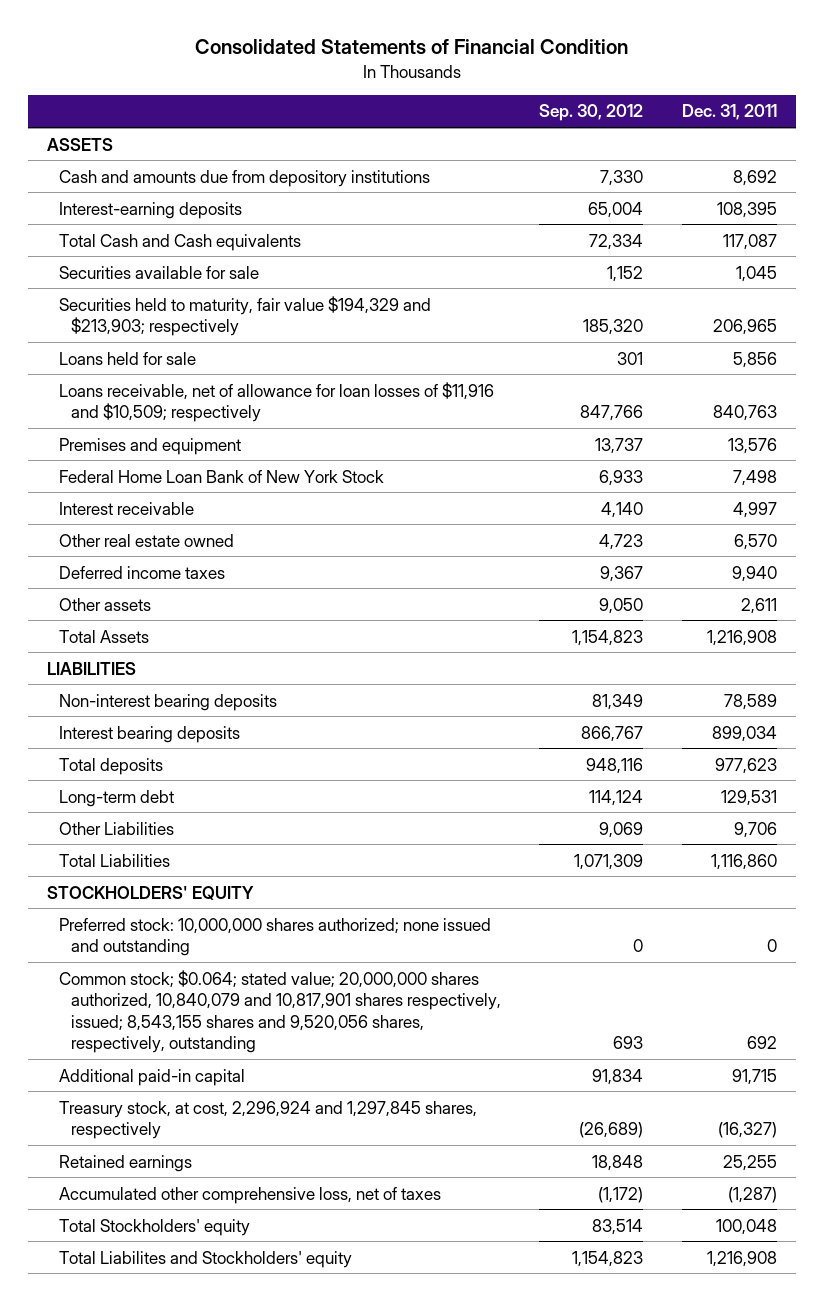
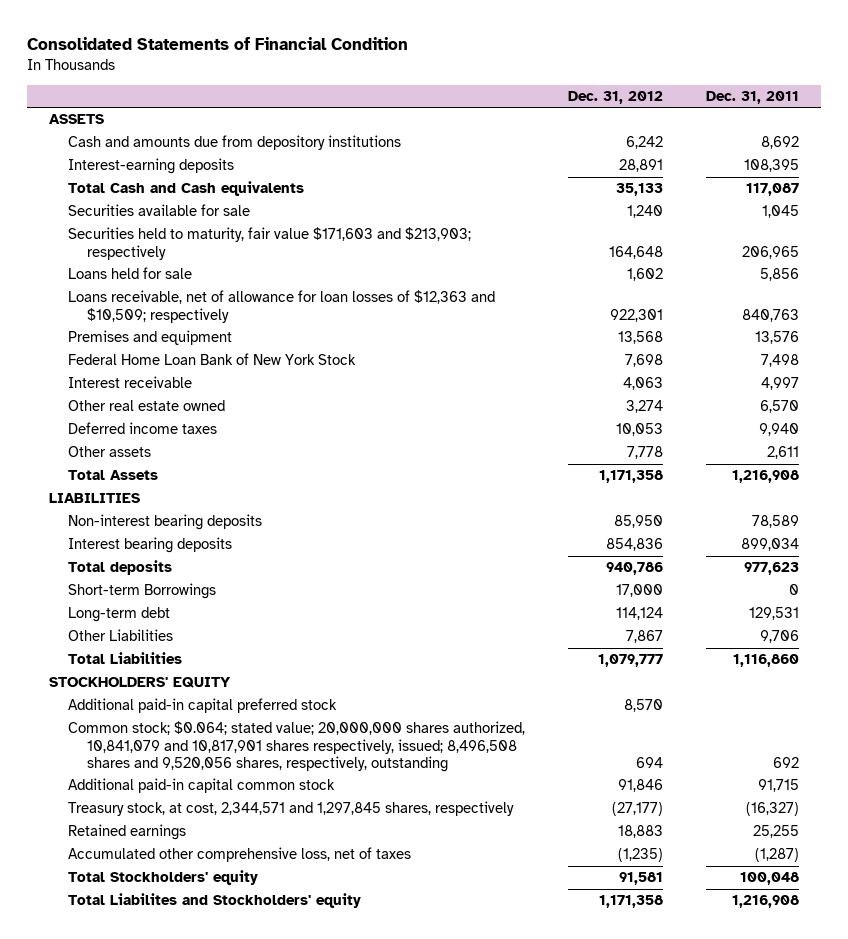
[539,104,644,122] Sep. 30, 2012 -> none
none -> [568,91,664,105] Dec. 31, 2012
[59,295,432,337] Securities held to maturity, fair value $194,329 and $213,903; respectively -> [67,227,471,260] Securities held to maturity, fair value $171,603 and $213,903; respectively
[59,381,495,423] Loans receivable, net of allowance for loan losses of $11,916 and $10,509; respectively -> [67,290,495,323] Loans receivable, net of allowance for loan losses of $12,363 and $10,509; respectively
none -> [67,583,216,600] Short-term Borrowings
[59,917,492,957] Preferred stock: 10,000,000 shares authorized; none issued and outstanding -> none
none -> [67,698,337,714] Additional paid-in capital preferred stock
[59,969,502,1054] Common stock; $0.064; stated value; 20,000,000 shares authorized, 10,840,079 and 10,817,901 shares respectively, issued; 8,543,155 shares and 9,520,056 shares, respectively, outstanding -> [67,721,525,773] Common stock; $0.064; stated value; 20,000,000 shares authorized, 10,841,079 and 10,817,901 shares respectively, issued; 8,496,508 shares and 9,520,056 shares, respectively, outstanding
[59,1068,246,1086] Additional paid-in capital -> [67,778,335,794] Additional paid-in capital common stock
[59,1100,478,1140] Treasury stock, at cost, 2,296,924 and 1,297,845 shares, respectively -> [67,801,514,817] Treasury stock, at cost, 2,344,571 and 1,297,845 shares, respectively

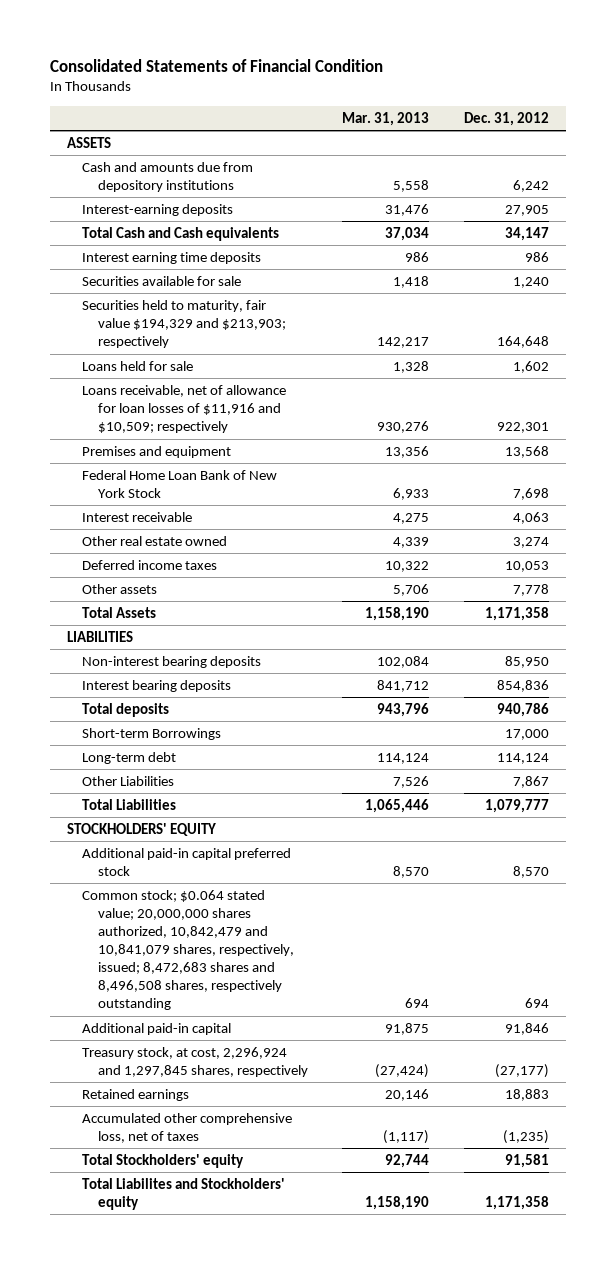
[706,91,800,105] Dec. 31, 2011 -> none
none -> [342,111,430,126] Mar. 31, 2013
[619,159,664,173] 28,891 -> [504,204,549,216] 27,905
[616,183,664,197] 35,133 -> [504,226,549,241] 34,147
none -> [82,251,262,264] Interest earning time deposits
[67,227,471,260] Securities held to maturity, fair value $171,603 and $213,903; respectively -> [82,299,286,349] Securities held to maturity, fair value $194,329 and $213,903; respectively
[67,290,495,323] Loans receivable, net of allowance for loan losses of $12,363 and $10,509; respectively -> [82,384,287,434] Loans receivable, net of allowance for loan losses of $11,916 and $10,509; respectively
[67,721,525,773] Common stock; $0.064; stated value; 20,000,000 shares authorized, 10,841,079 and 10,817,901 shares respectively, issued; 8,496,508 shares and 9,520,056 shares, respectively, outstanding -> [82,889,294,1011] Common stock; $0.064 stated value; 20,000,000 shares authorized, 10,842,479 and 10,841,079 shares, respectively, issued; 8,472,683 shares and 8,496,508 shares, respectively outstanding
[67,778,335,794] Additional paid-in capital common stock -> [82,1022,232,1035] Additional paid-in capital
[67,801,514,817] Treasury stock, at cost, 2,344,571 and 1,297,845 shares, respectively -> [82,1046,308,1077] Treasury stock, at cost, 2,296,924 and 1,297,845 shares, respectively

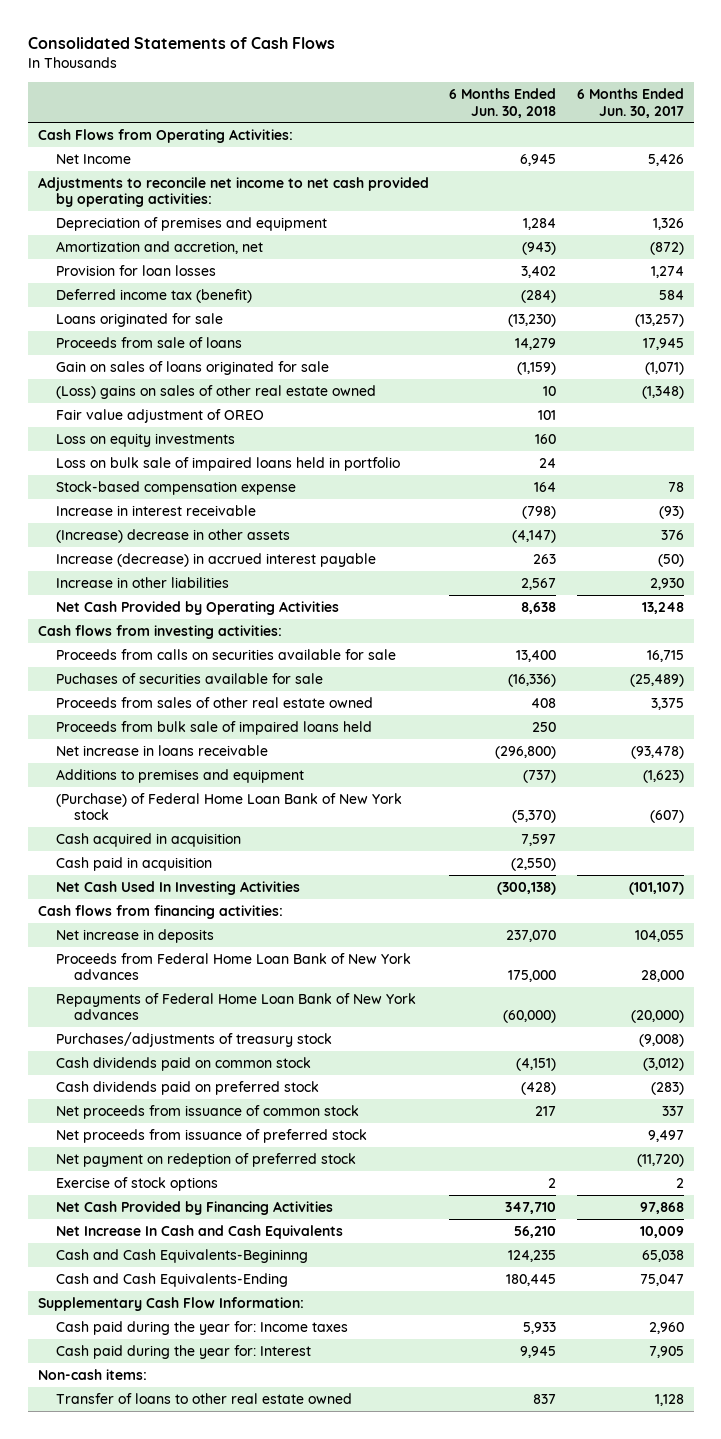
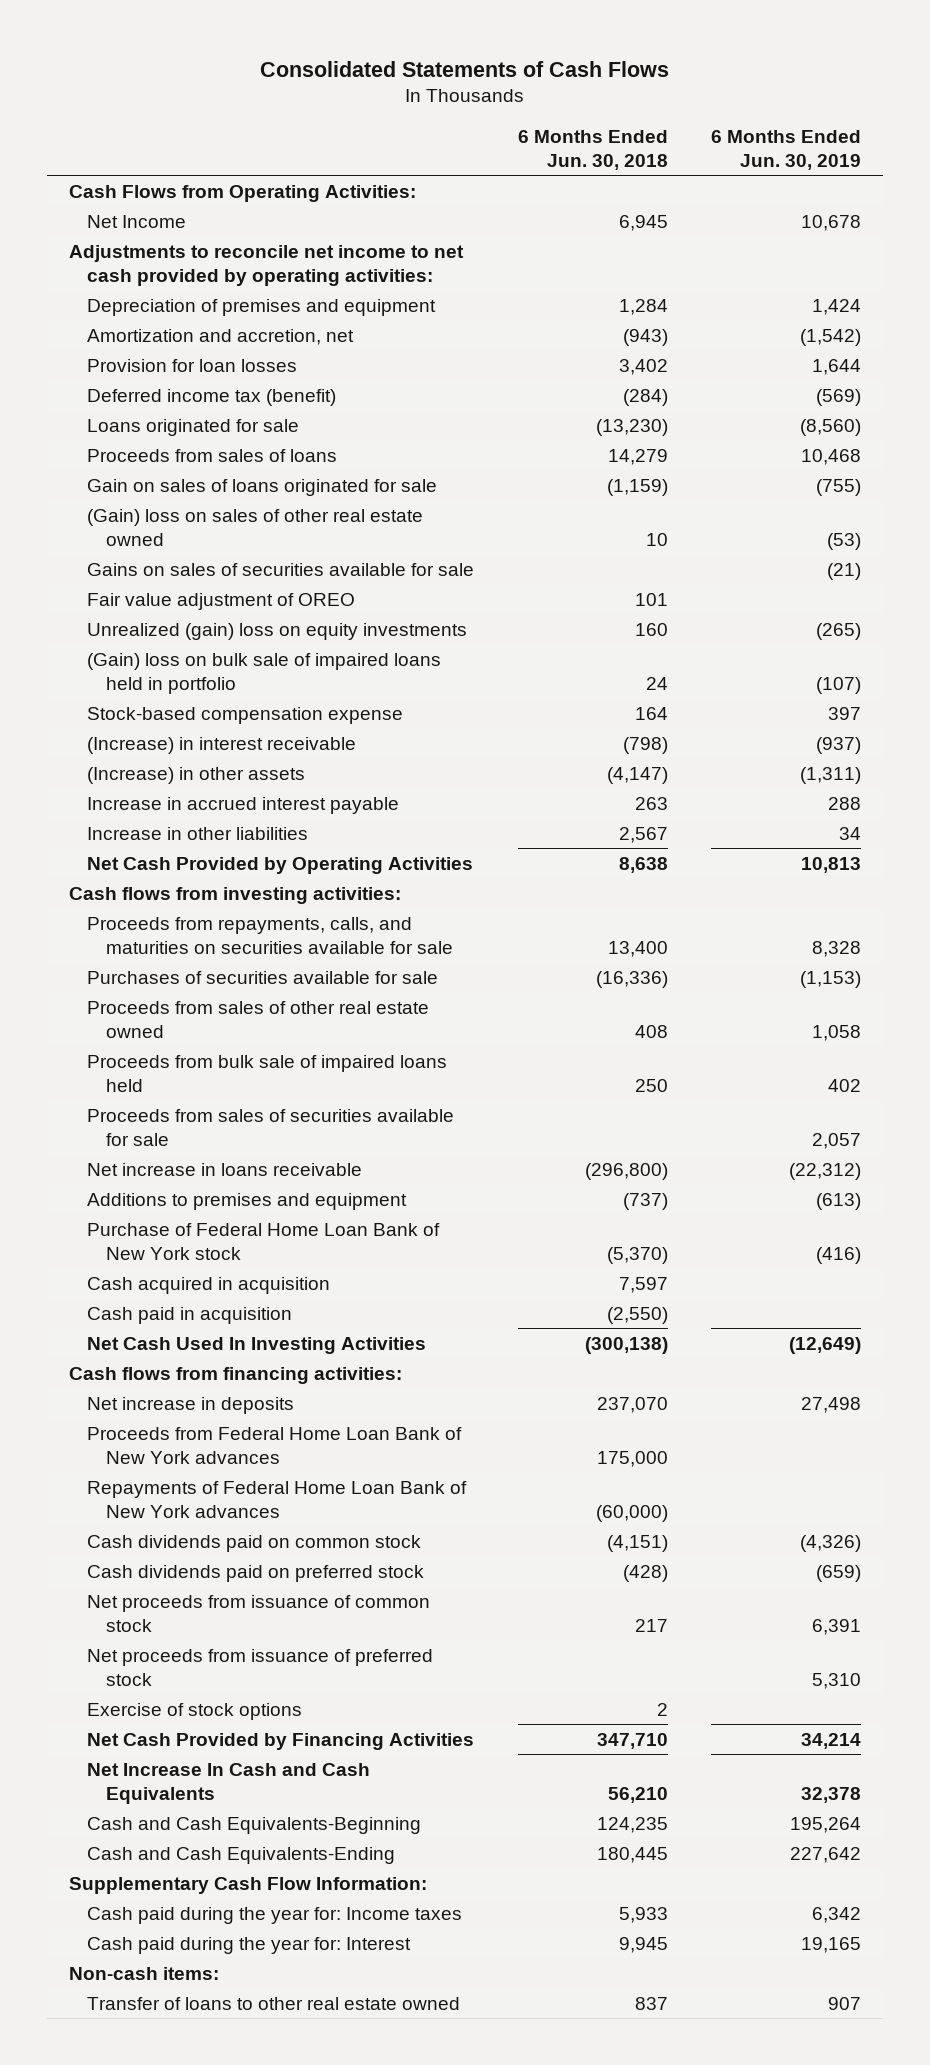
[576,88,684,118] 6 Months Ended Jun. 30, 2017 -> none
none -> [710,129,861,170] 6 Months Ended Jun. 30, 2019
[55,336,242,348] Proceeds from sale of loans -> [87,448,338,462] Proceeds from sales of loans
[55,384,376,399] (Loss) gains on sales of other real estate owned -> [87,508,424,546] (Gain) loss on sales of other real estate owned
none -> [87,562,475,576] Gains on sales of securities available for sale
[55,432,235,447] Loss on equity investments -> [87,622,468,640] Unrealized (gain) loss on equity investments
[55,456,400,471] Loss on bulk sale of impaired loans held in portfolio -> [87,652,442,694] (Gain) loss on bulk sale of impaired loans held in portfolio
[55,504,256,516] Increase in interest receivable -> [87,736,357,754] (Increase) in interest receivable
[55,528,290,543] (Increase) decrease in other assets -> [87,766,306,784] (Increase) in other assets
[55,552,376,567] Increase (decrease) in accrued interest payable -> [87,796,400,814] Increase in accrued interest payable
[55,648,396,660] Proceeds from calls on securities available for sale -> [87,916,454,954] Proceeds from repayments, calls, and maturities on securities available for sale
[55,672,323,684] Puchases of securities available for sale -> [87,970,439,984] Purchases of securities available for sale
none -> [87,1108,455,1146] Proceeds from sales of securities available for sale
[55,792,402,821] (Purchase) of Federal Home Loan Bank of New York stock -> [87,1222,441,1260] Purchase of Federal Home Loan Bank of New York stock
[55,1031,332,1047] Purchases/adjustments of treasury stock -> none
[55,1152,356,1167] Net payment on redeption of preferred stock -> none
[55,1248,308,1263] Cash and Cash Equivalents-Begininng -> [87,1816,422,1834] Cash and Cash Equivalents-Beginning

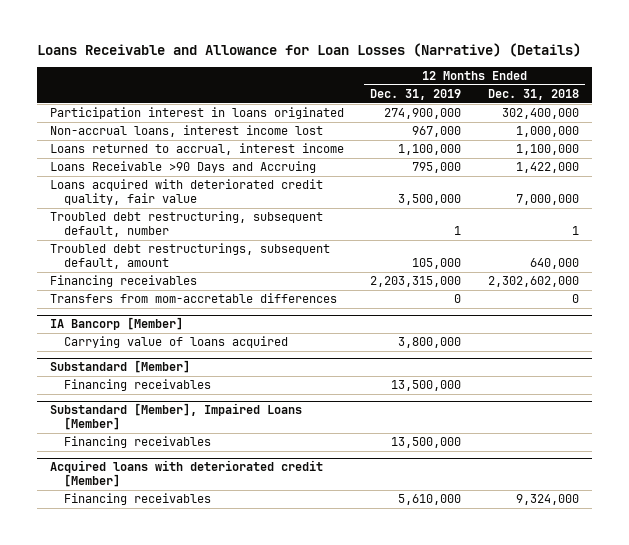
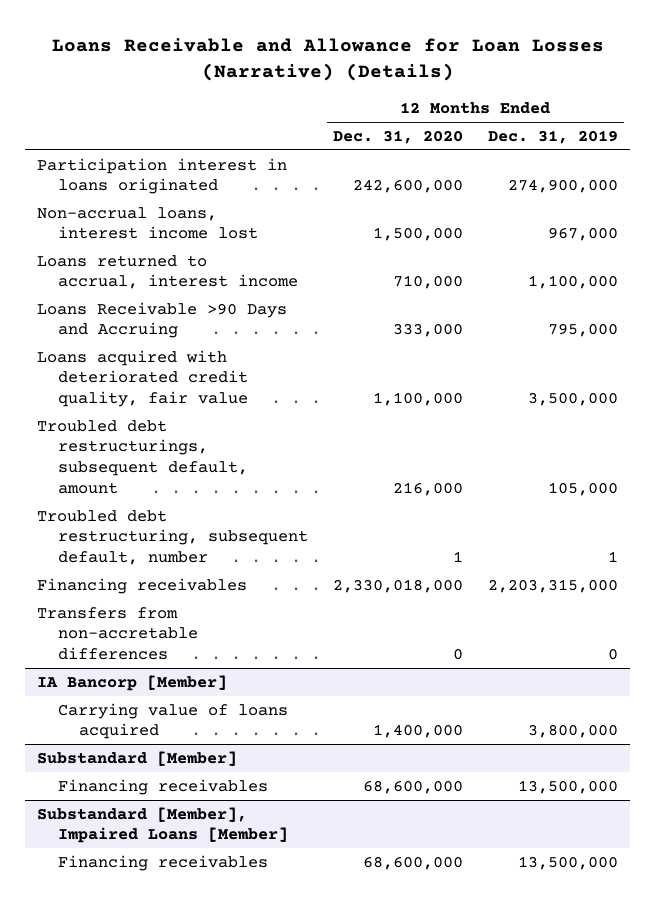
[487,89,579,101] Dec. 31, 2018 -> none
none -> [332,129,463,144] Dec. 31, 2020
[50,211,324,238] Troubled debt restructuring, subsequent default, number -> [37,509,309,566] Troubled debt restructuring, subsequent default, number
[50,293,338,304] Transfers from mom-accretable differences -> [37,606,199,661] Transfers from non-accretable differences
[50,460,324,488] Acquired loans with deteriorated credit [Member] -> none
[64,493,212,506] Financing receivables -> none

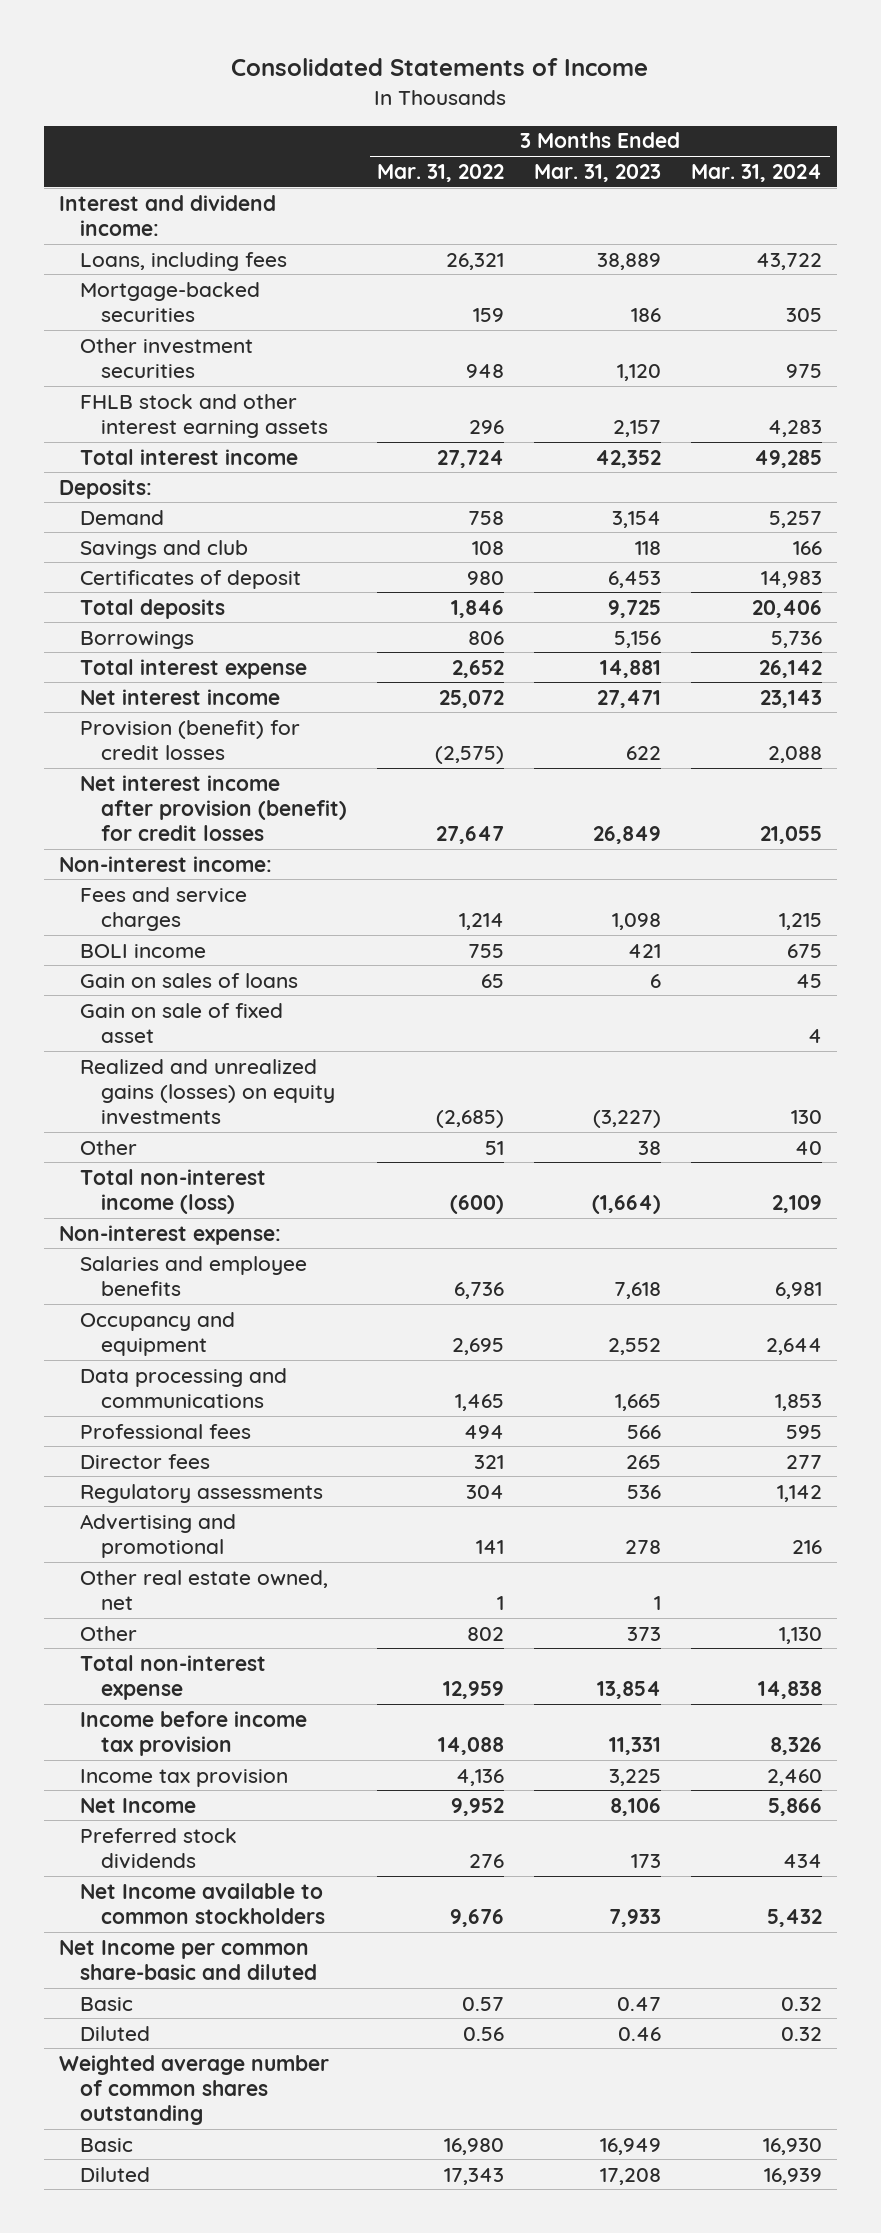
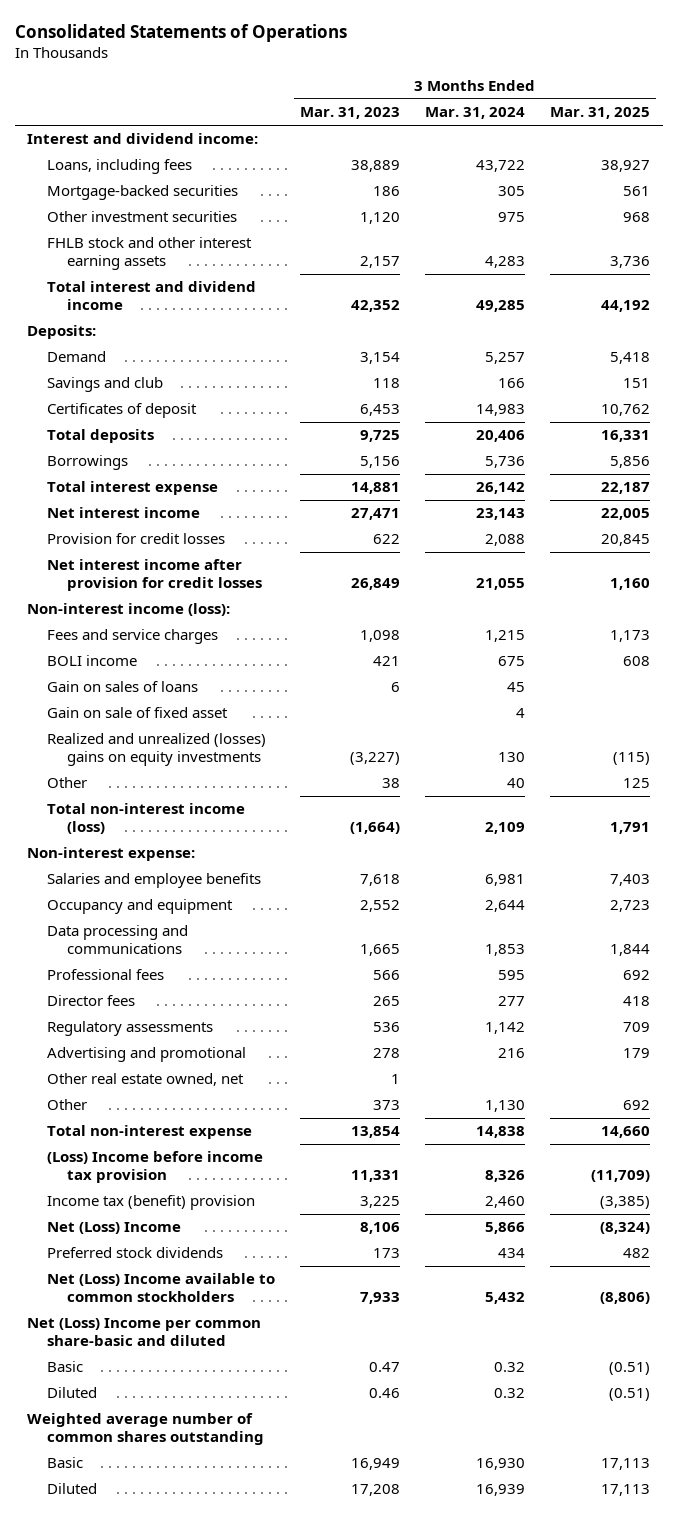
[231,58,649,77] Consolidated Statements of Income -> [14,23,347,42] Consolidated Statements of Operations
[377,163,505,182] Mar. 31, 2022 -> none
none -> [550,107,651,120] Mar. 31, 2025
[80,448,299,465] Total interest income -> [47,281,257,311] Total interest and dividend income
[80,719,301,761] Provision (benefit) for credit losses -> [47,533,226,545] Provision for credit losses
[80,774,348,842] Net interest income after provision (benefit) for credit losses -> [47,559,263,592] Net interest income after provision for credit losses
[58,855,272,872] Non-interest income: -> [27,603,231,617] Non-interest income (loss):
[80,1058,336,1126] Realized and unrealized gains (losses) on equity investments -> [47,733,267,767] Realized and unrealized (losses) gains on equity investments
[80,1710,308,1757] Income before income tax provision -> [47,1151,264,1184] (Loss) Income before income tax provision
[80,1768,289,1787] Income tax provision -> [47,1195,256,1211] Income tax (benefit) provision
[80,1797,197,1813] Net Income -> [47,1222,182,1235] Net (Loss) Income
[80,1882,326,1925] Net Income available to common stockholders -> [47,1273,276,1303] Net (Loss) Income available to common stockholders
[58,1939,318,1981] Net Income per common share-basic and diluted -> [27,1318,262,1347] Net (Loss) Income per common share-basic and diluted

